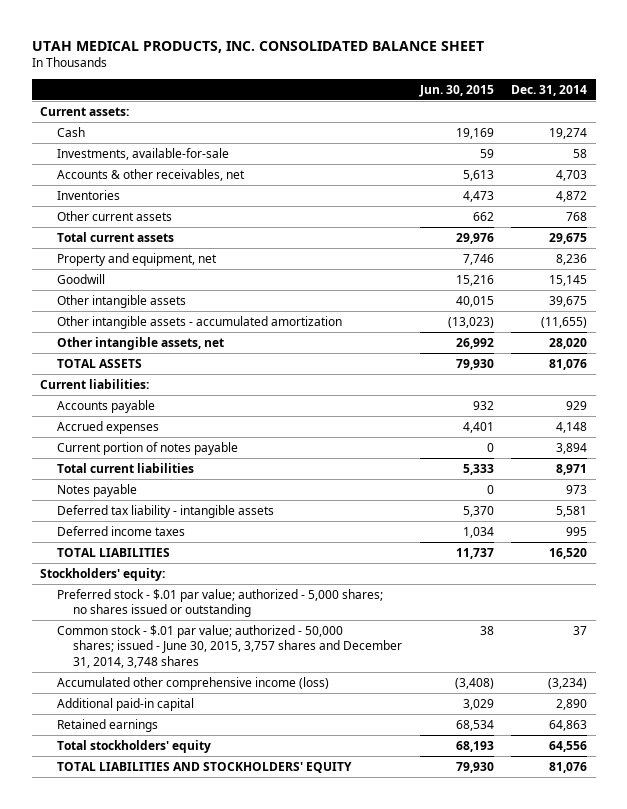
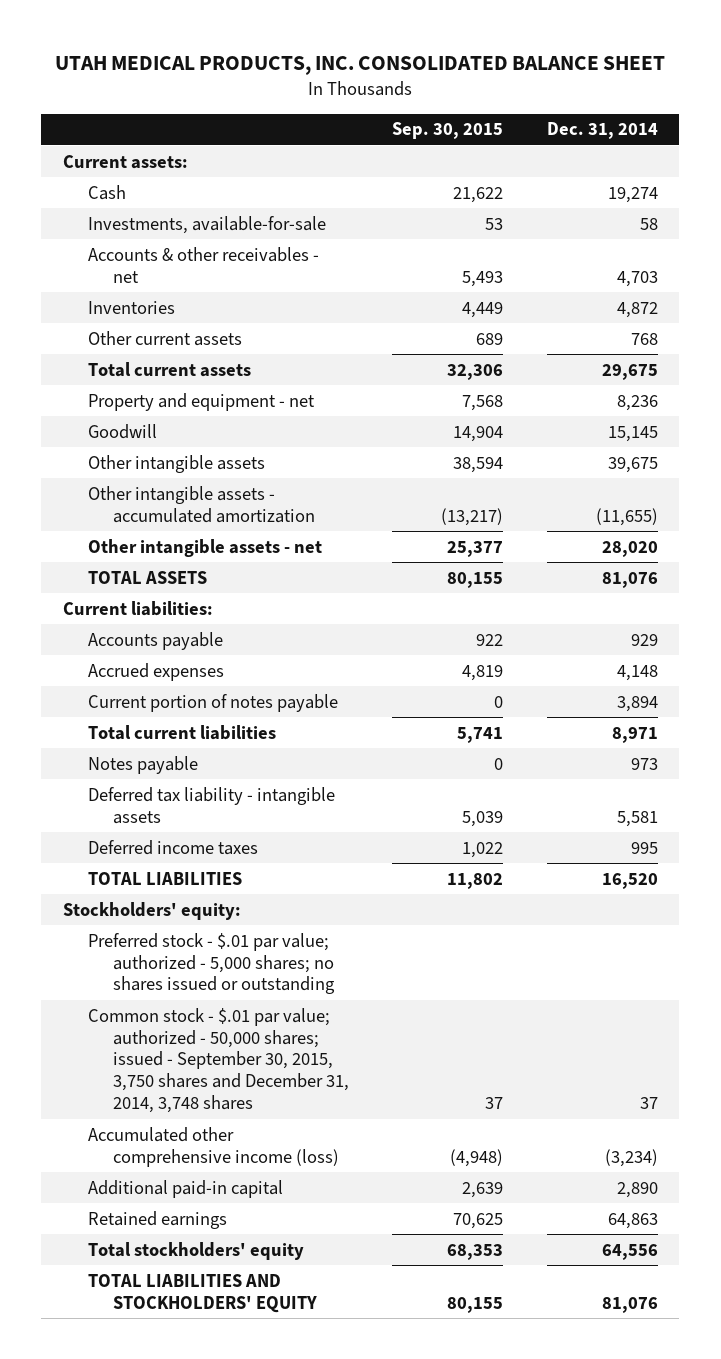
[418,84,494,97] Jun. 30, 2015 -> none
none -> [392,122,504,140] Sep. 30, 2015
[56,168,245,181] Accounts & other receivables, net -> [87,246,319,283] Accounts & other receivables - net
[56,252,217,266] Property and equipment, net -> [87,392,315,411] Property and equipment - net
[56,336,224,350] Other intangible assets, net -> [87,538,322,557] Other intangible assets - net
[56,624,403,668] Common stock - $.01 par value; authorized - 50,000 shares; issued - June 30, 2015, 3,757 shares and December 31, 2014, 3,748 shares -> [87,1007,349,1114] Common stock - $.01 par value; authorized - 50,000 shares; issued - September 30, 2015, 3,750 shares and December 31, 2014, 3,748 shares

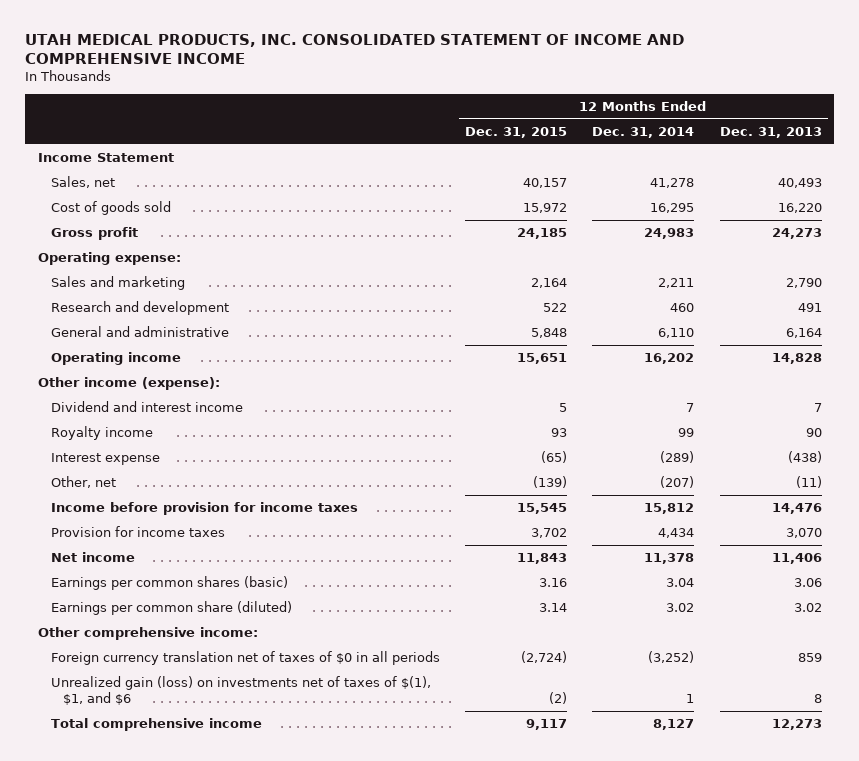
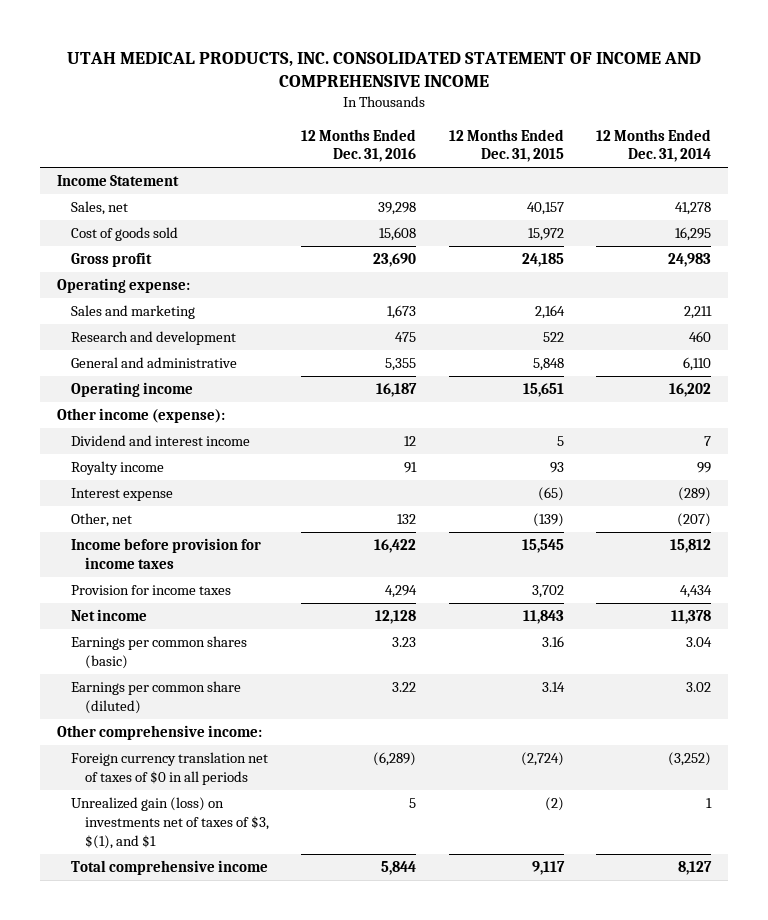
[719,126,822,138] Dec. 31, 2013 -> none
none -> [301,128,417,163] 12 Months Ended Dec. 31, 2016
[50,676,431,706] Unrealized gain (loss) on investments net of taxes of $(1), $1, and $6 -> [70,797,269,849] Unrealized gain (loss) on investments net of taxes of $3, $(1), and $1

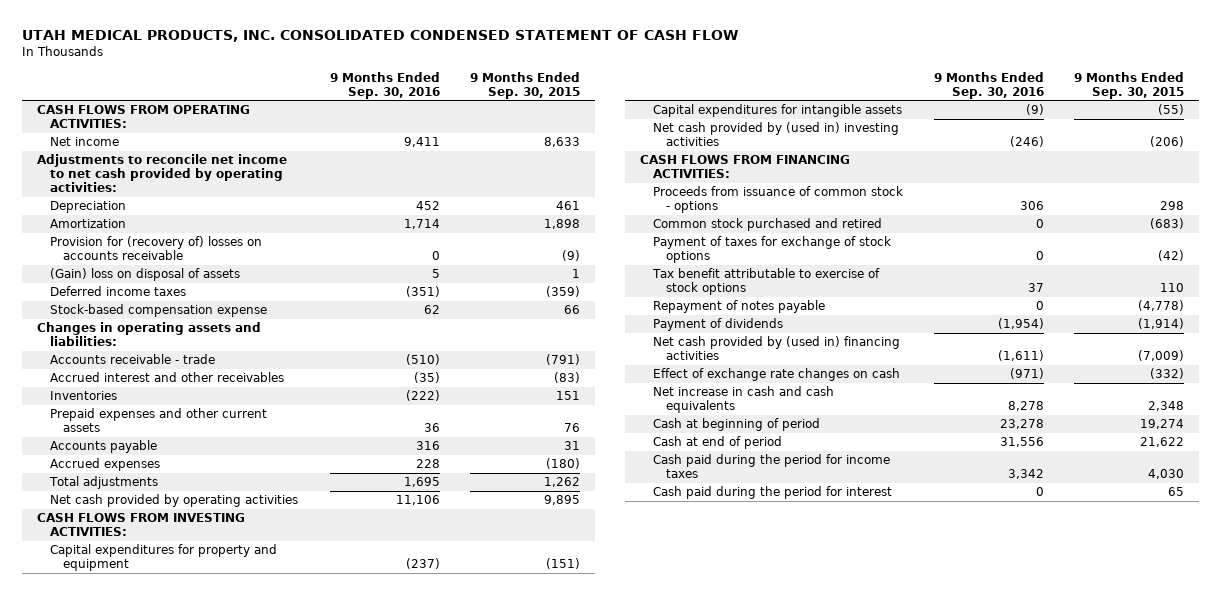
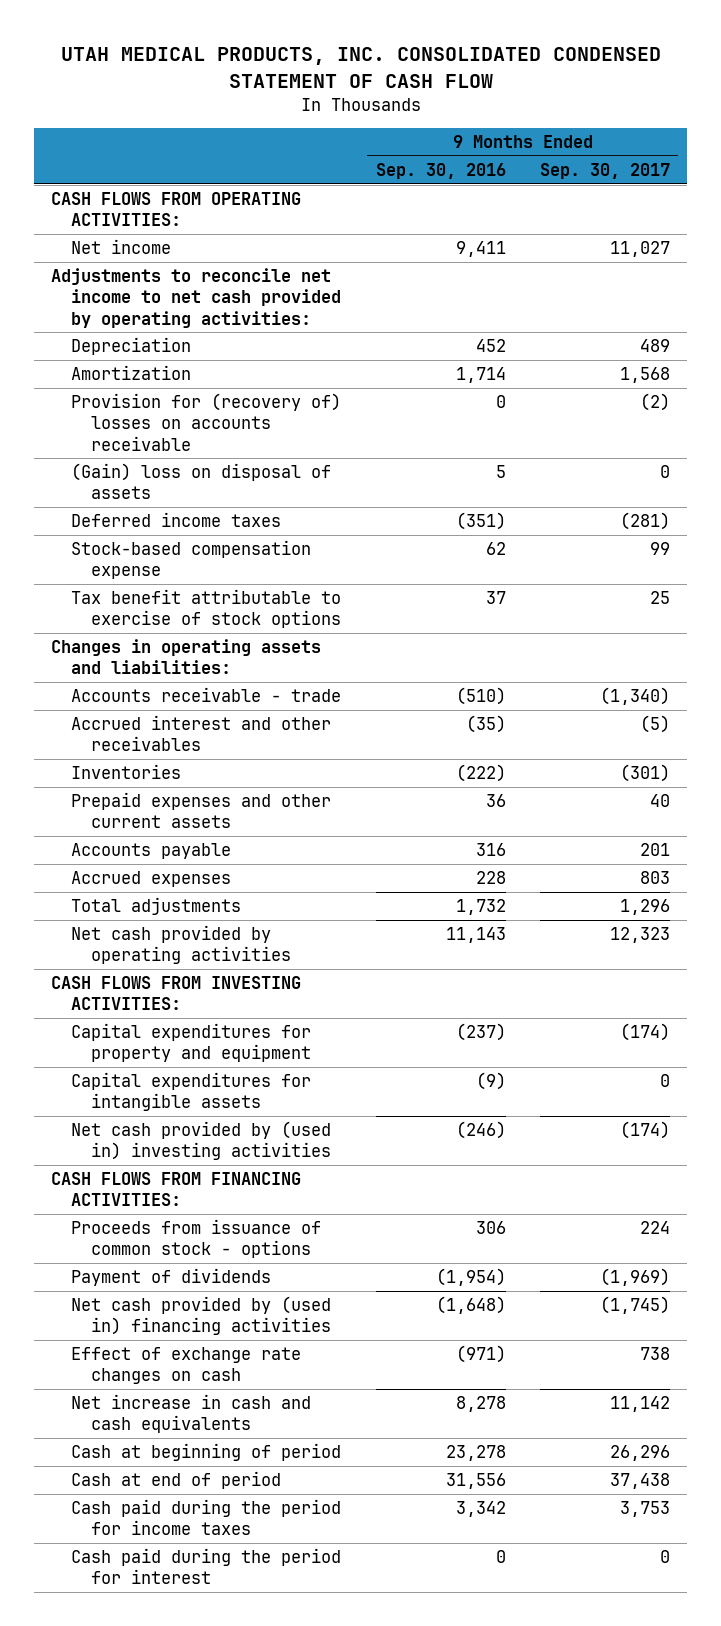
[470,71,581,99] 9 Months Ended Sep. 30, 2015 -> none
none -> [539,163,670,180] Sep. 30, 2017
[652,268,881,296] Tax benefit attributable to exercise of stock options -> [71,589,342,629] Tax benefit attributable to exercise of stock options
[403,477,440,488] 1,695 -> [455,899,506,916] 1,732
[395,495,440,506] 11,106 -> [445,927,506,944] 11,143
[653,218,883,232] Common stock purchased and retired -> none
[653,236,892,264] Payment of taxes for exchange of stock options -> none
[653,300,826,314] Repayment of notes payable -> none
[997,350,1044,362] (1,611) -> [435,1296,506,1315] (1,648)

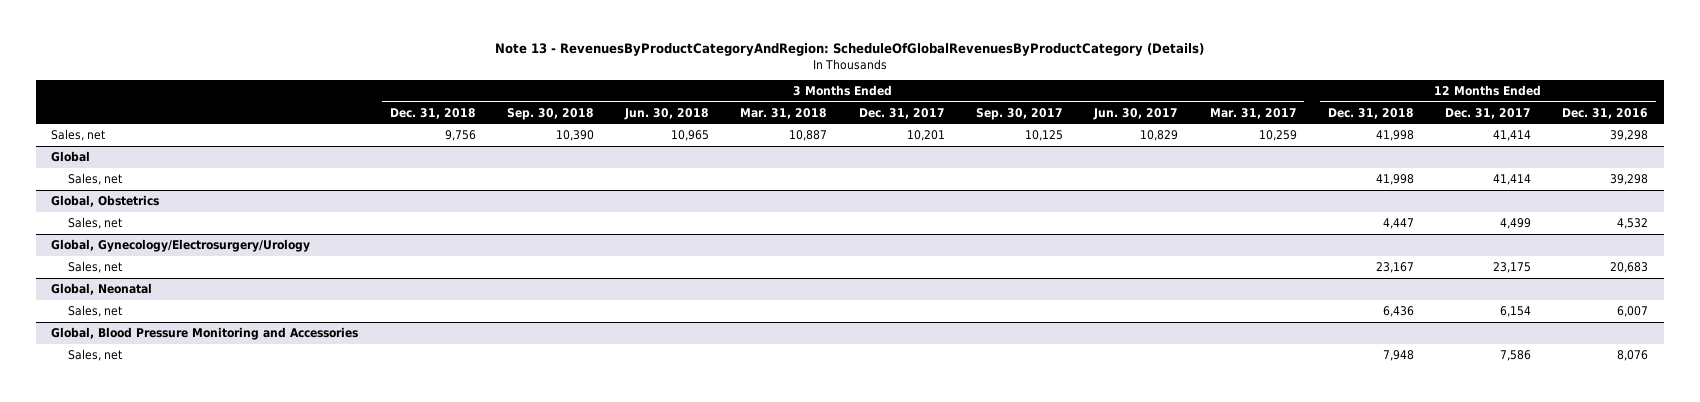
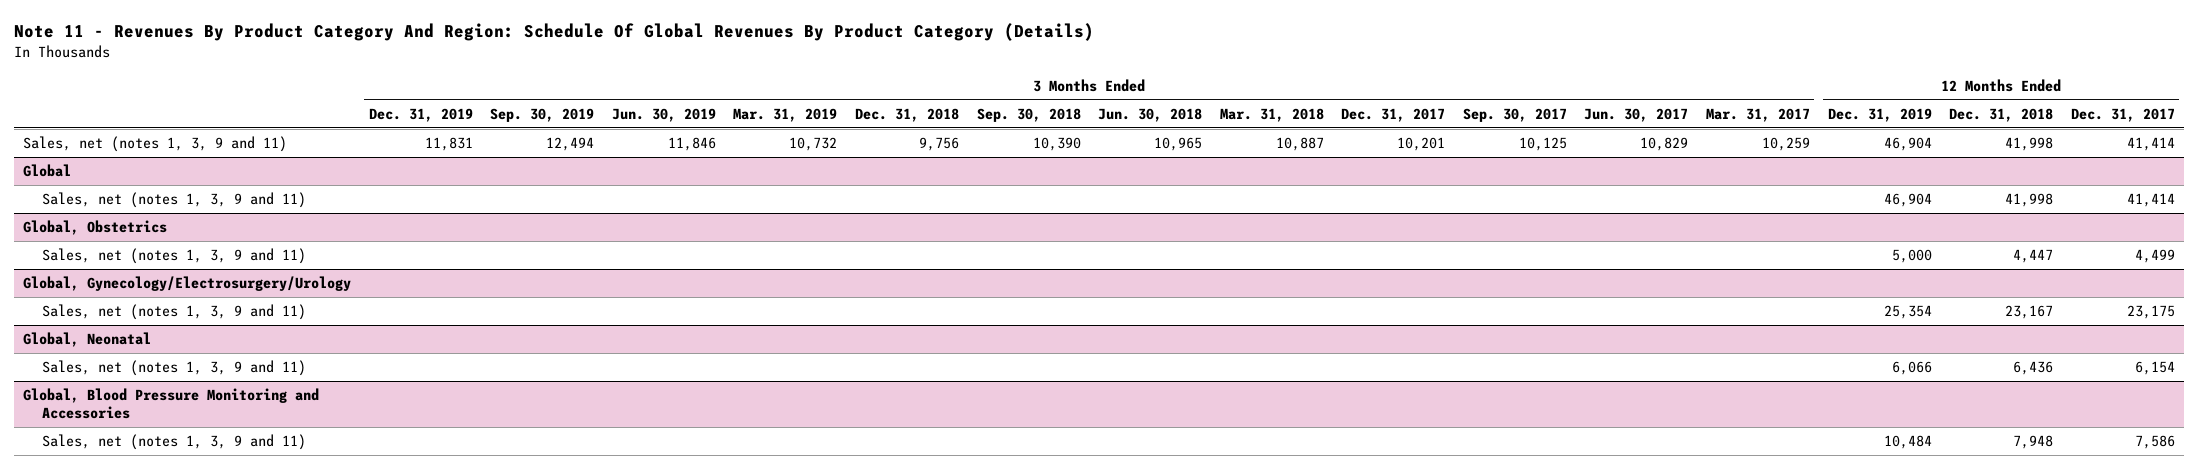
[494,43,1204,57] Note 13 - RevenuesByProductCategoryAndRegion: ScheduleOfGlobalRevenuesByProductCategory (Details) -> [14,23,1095,42] Note 11 - Revenues By Product Category And Region: Schedule Of Global Revenues By Product Category (Details)
[1562,107,1649,119] Dec. 31, 2016 -> none
none -> [368,107,473,122] Dec. 31, 2019
none -> [490,107,595,122] Sep. 30, 2019
none -> [611,107,716,122] Jun. 30, 2019
none -> [733,107,838,122] Mar. 31, 2019
none -> [1827,107,1932,122] Dec. 31, 2019
[51,128,106,141] Sales, net -> [22,136,287,153] Sales, net (notes 1, 3, 9 and 11)
[67,172,122,185] Sales, net -> [41,192,306,209] Sales, net (notes 1, 3, 9 and 11)
[67,216,122,229] Sales, net -> [41,248,306,265] Sales, net (notes 1, 3, 9 and 11)
[67,260,122,273] Sales, net -> [41,304,306,321] Sales, net (notes 1, 3, 9 and 11)
[67,304,122,317] Sales, net -> [41,360,306,377] Sales, net (notes 1, 3, 9 and 11)
[67,348,122,361] Sales, net -> [41,434,306,451] Sales, net (notes 1, 3, 9 and 11)

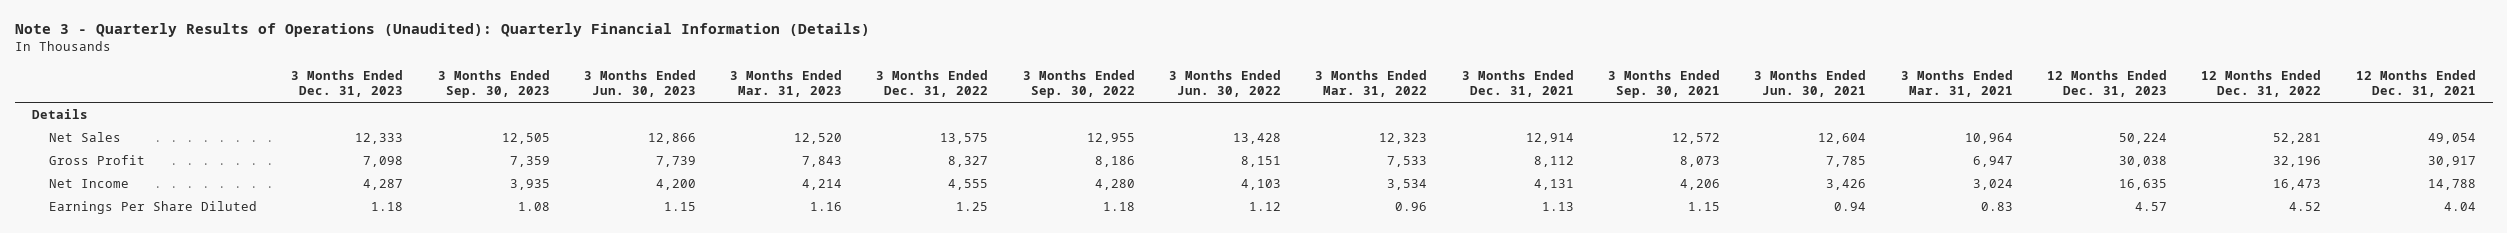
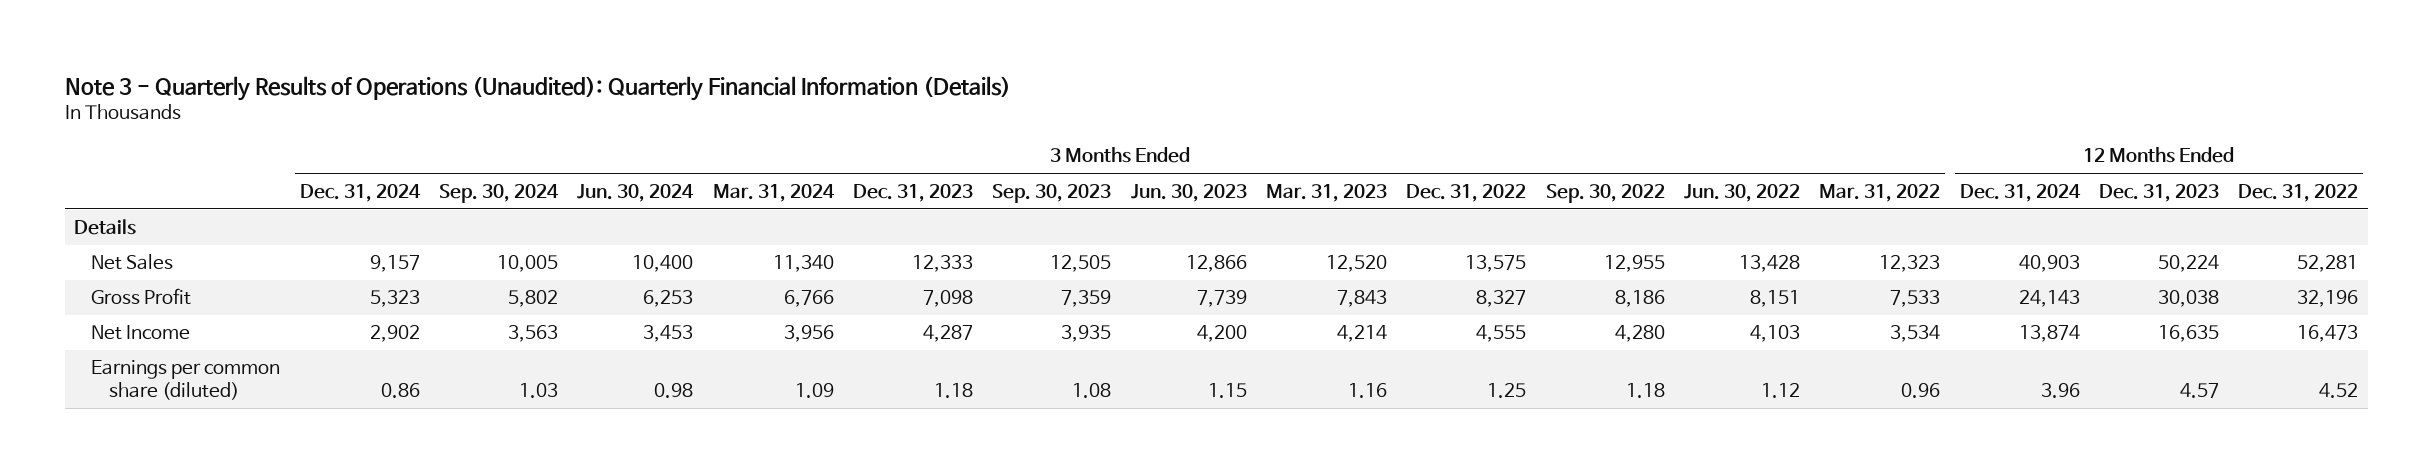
[1461,70,1574,98] 3 Months Ended Dec. 31, 2021 -> none
[1608,70,1721,99] 3 Months Ended Sep. 30, 2021 -> none
[1754,70,1867,98] 3 Months Ended Jun. 30, 2021 -> none
[1900,70,2013,98] 3 Months Ended Mar. 31, 2021 -> none
[2355,70,2476,98] 12 Months Ended Dec. 31, 2021 -> none
none -> [299,183,421,202] Dec. 31, 2024
none -> [439,183,560,203] Sep. 30, 2024
none -> [577,183,695,202] Jun. 30, 2024
none -> [712,183,835,202] Mar. 31, 2024
none -> [1959,183,2081,202] Dec. 31, 2024
[48,201,257,215] Earnings Per Share Diluted -> [91,360,281,400] Earnings per common share (diluted)

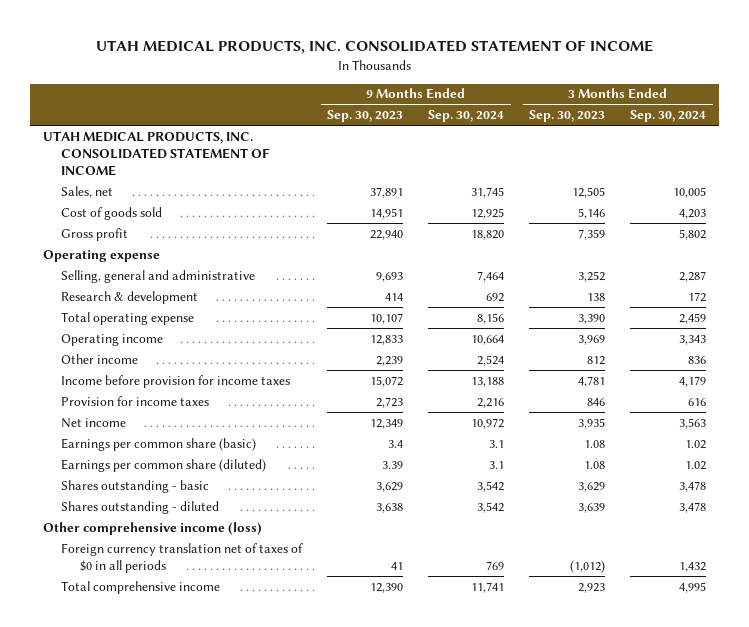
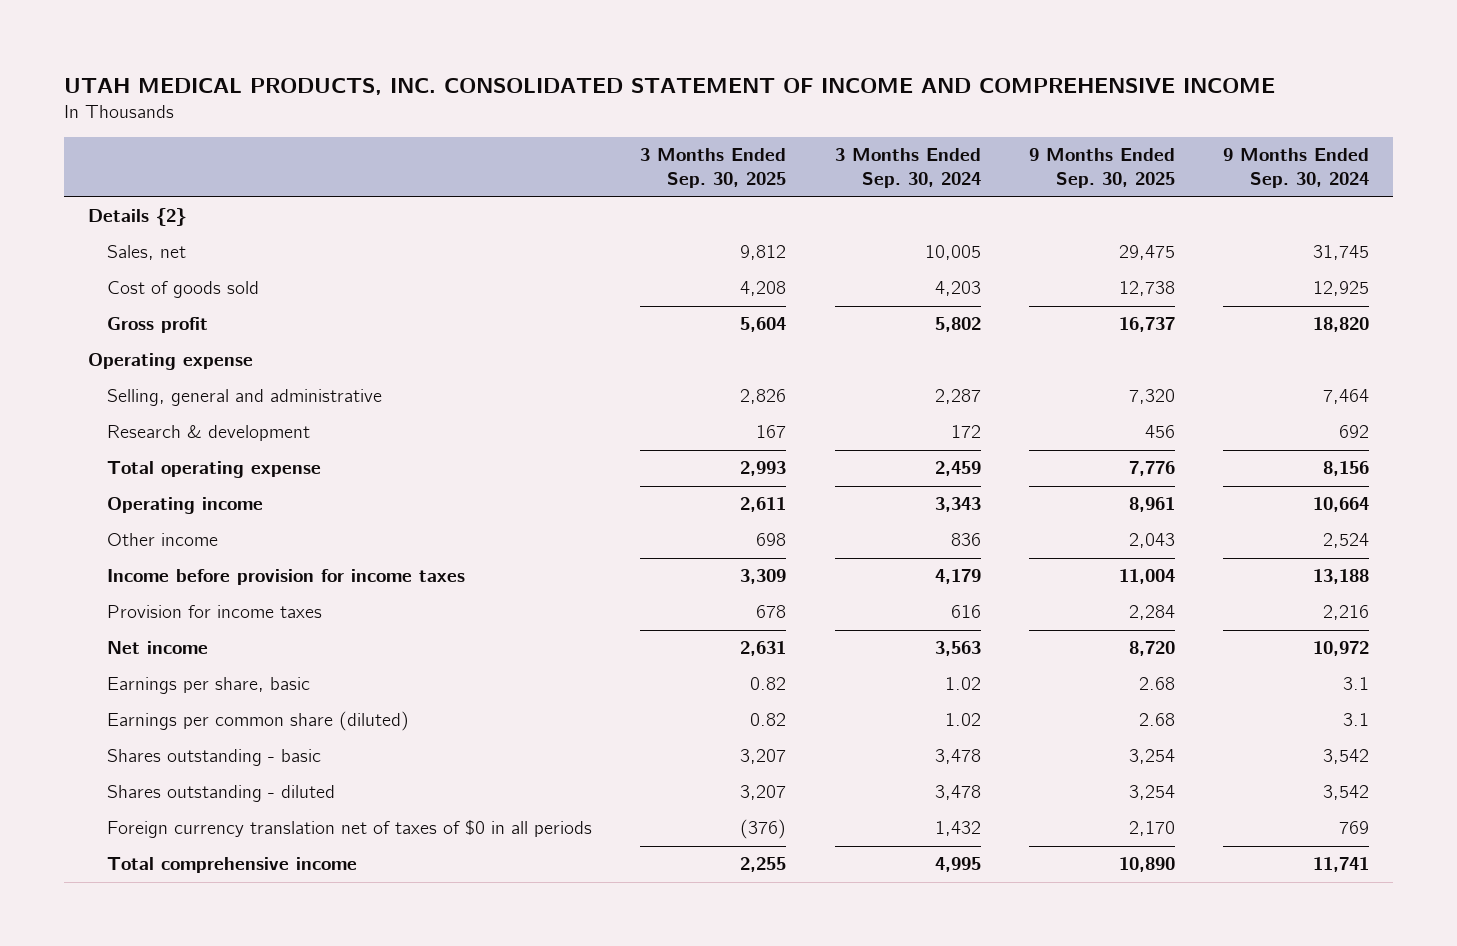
[95,40,653,55] UTAH MEDICAL PRODUCTS, INC. CONSOLIDATED STATEMENT OF INCOME -> [64,77,1276,95] UTAH MEDICAL PRODUCTS, INC. CONSOLIDATED STATEMENT OF INCOME AND COMPREHENSIVE INCOME
[327,110,404,123] Sep. 30, 2023 -> none
[529,110,606,123] Sep. 30, 2023 -> none
none -> [640,148,787,189] 3 Months Ended Sep. 30, 2025
none -> [1028,148,1175,189] 9 Months Ended Sep. 30, 2025
[42,130,271,176] UTAH MEDICAL PRODUCTS, INC. CONSOLIDATED STATEMENT OF INCOME -> [88,208,187,227] Details {2}
[61,437,257,451] Earnings per common share (basic) -> [107,677,311,695] Earnings per share, basic
[42,521,262,535] Other comprehensive income (loss) -> none

